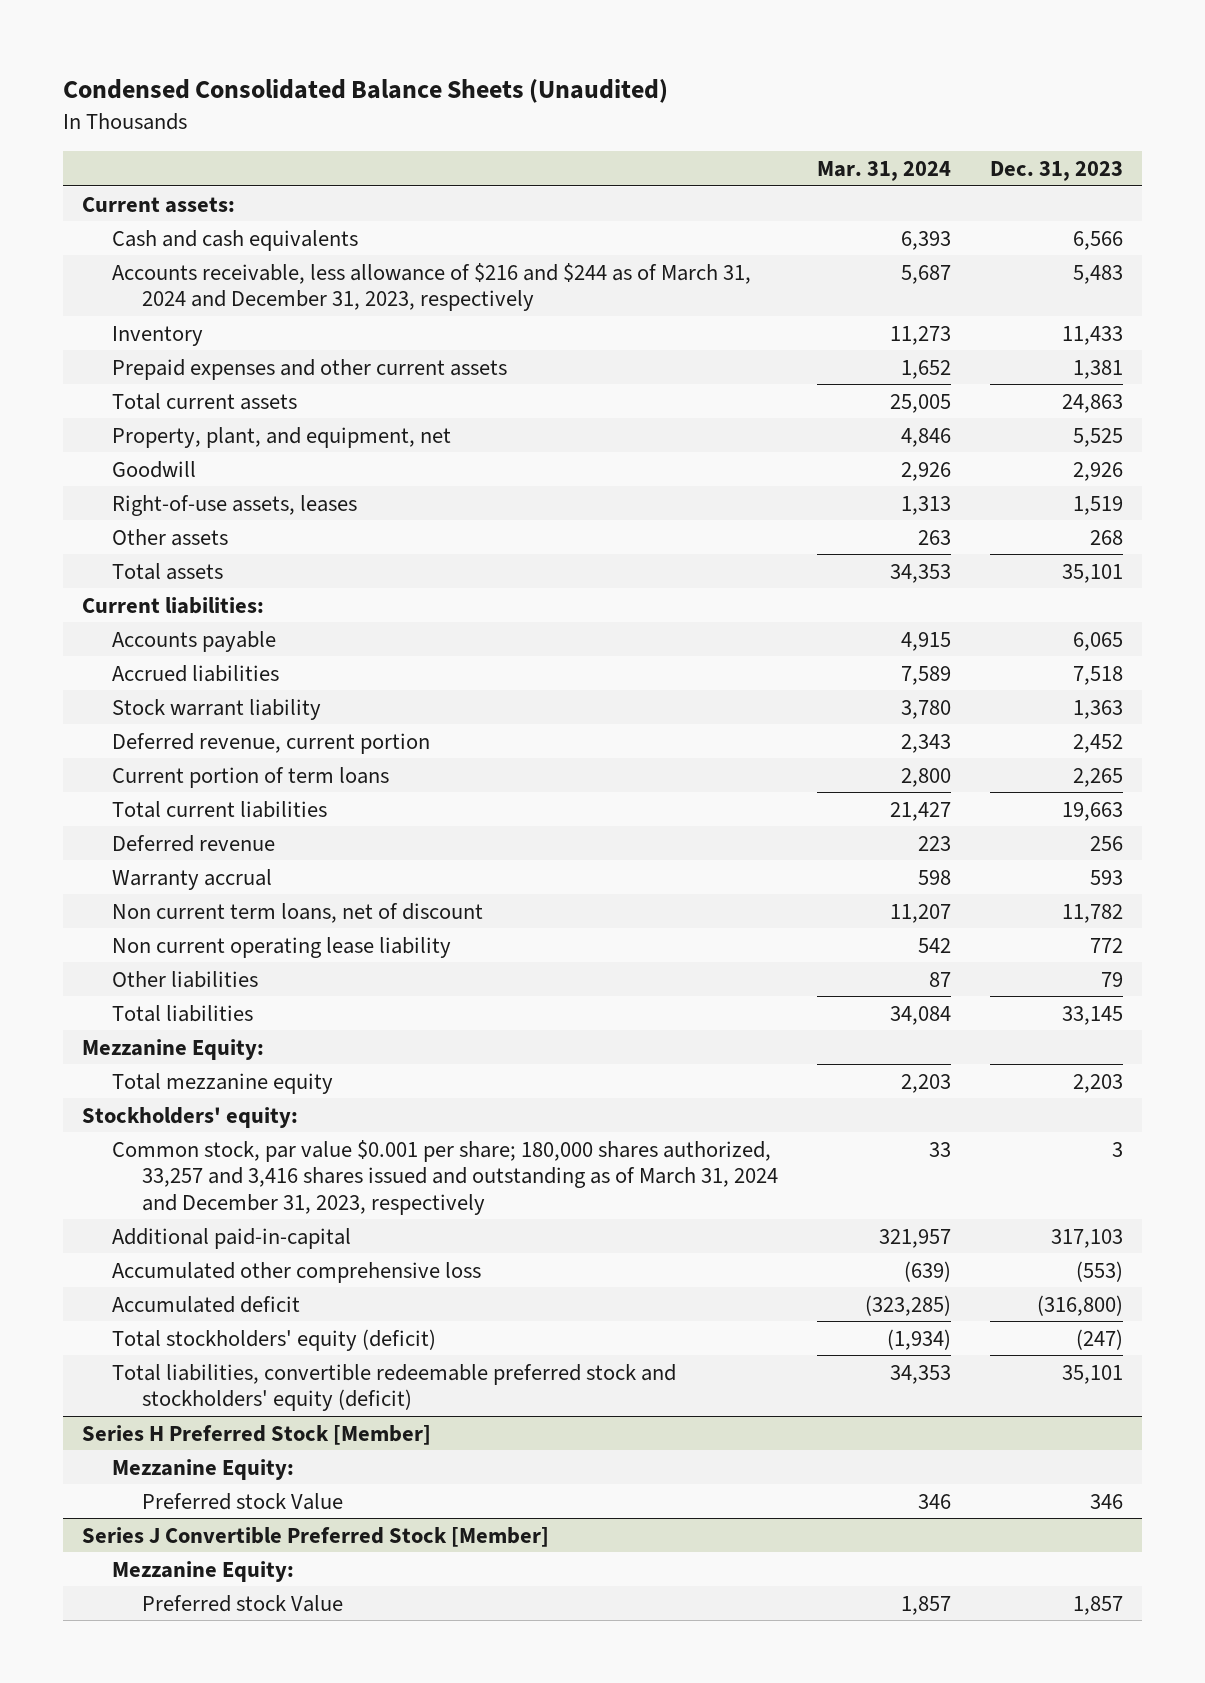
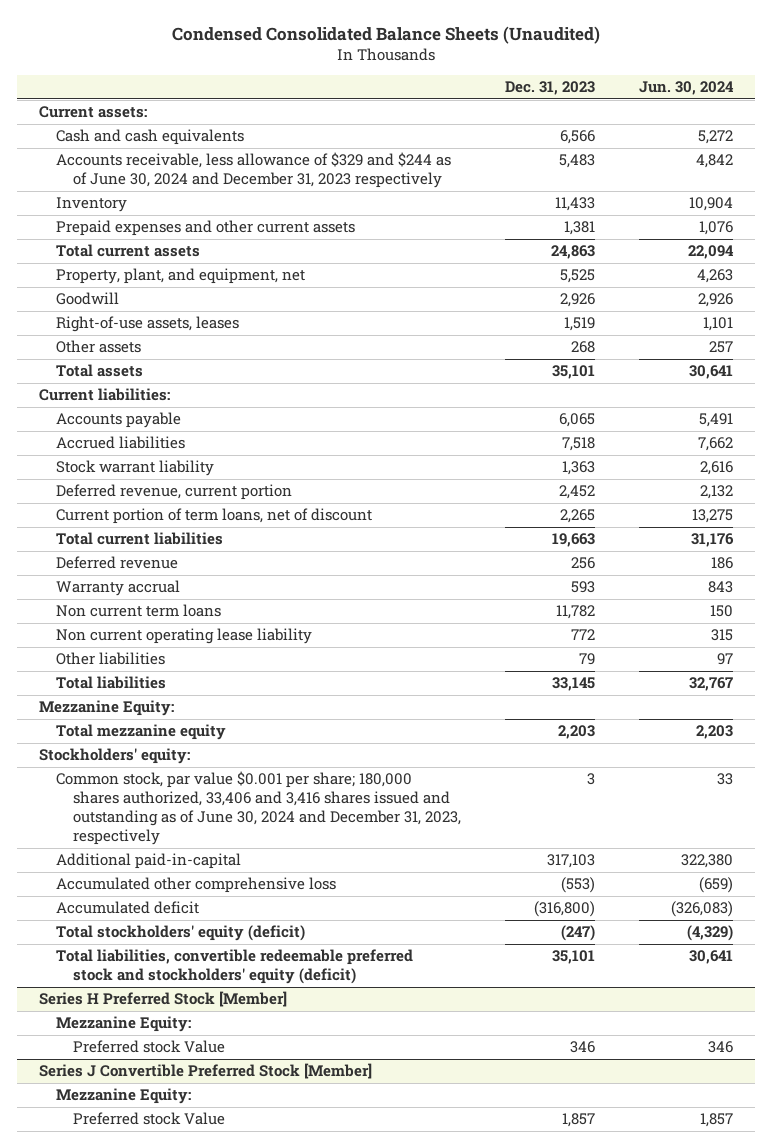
[816,161,951,182] Mar. 31, 2024 -> none
none -> [638,81,734,96] Jun. 30, 2024
[112,262,752,312] Accounts receivable, less allowance of $216 and $244 as of March 31, 2024 and December 31, 2023, respectively -> [55,152,451,189] Accounts receivable, less allowance of $329 and $244 as of June 30, 2024 and December 31, 2023 respectively
[112,766,390,788] Current portion of term loans -> [55,508,372,525] Current portion of term loans, net of discount
[112,902,484,923] Non current term loans, net of discount -> [55,604,221,618] Non current term loans
[112,1139,779,1215] Common stock, par value $0.001 per share; 180,000 shares authorized, 33,257 and 3,416 shares issued and outstanding as of March 31, 2024 and December 31, 2023, respectively -> [55,771,461,846] Common stock, par value $0.001 per share; 180,000 shares authorized, 33,406 and 3,416 shares issued and outstanding as of June 30, 2024 and December 31, 2023, respectively

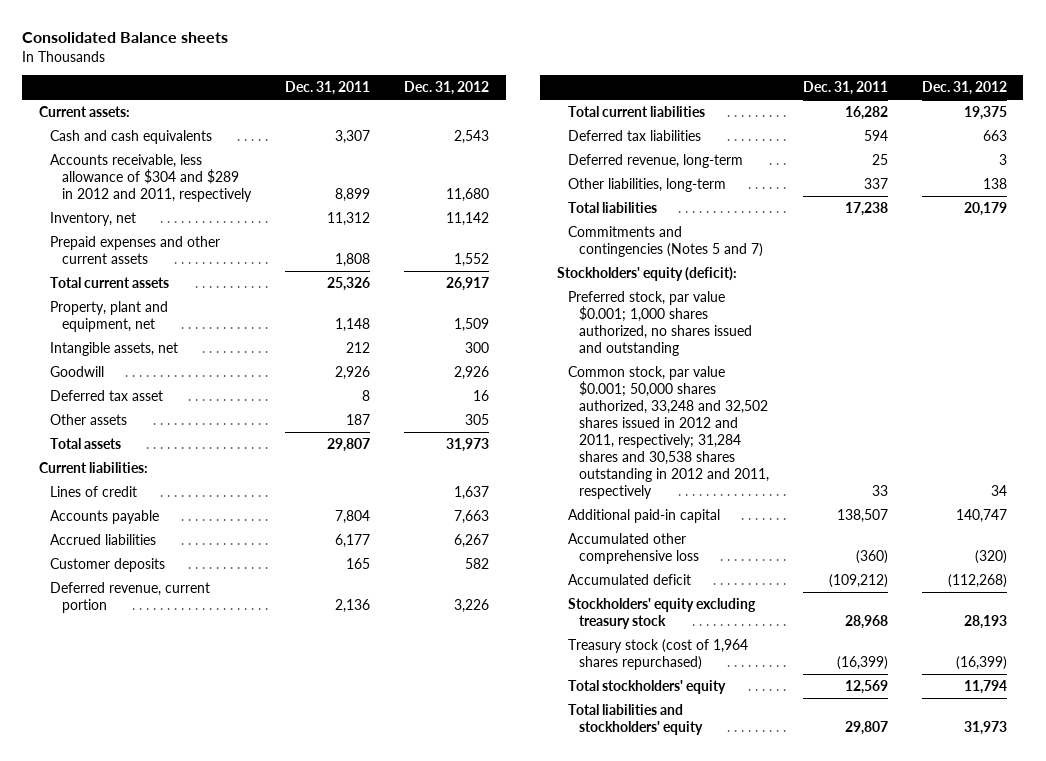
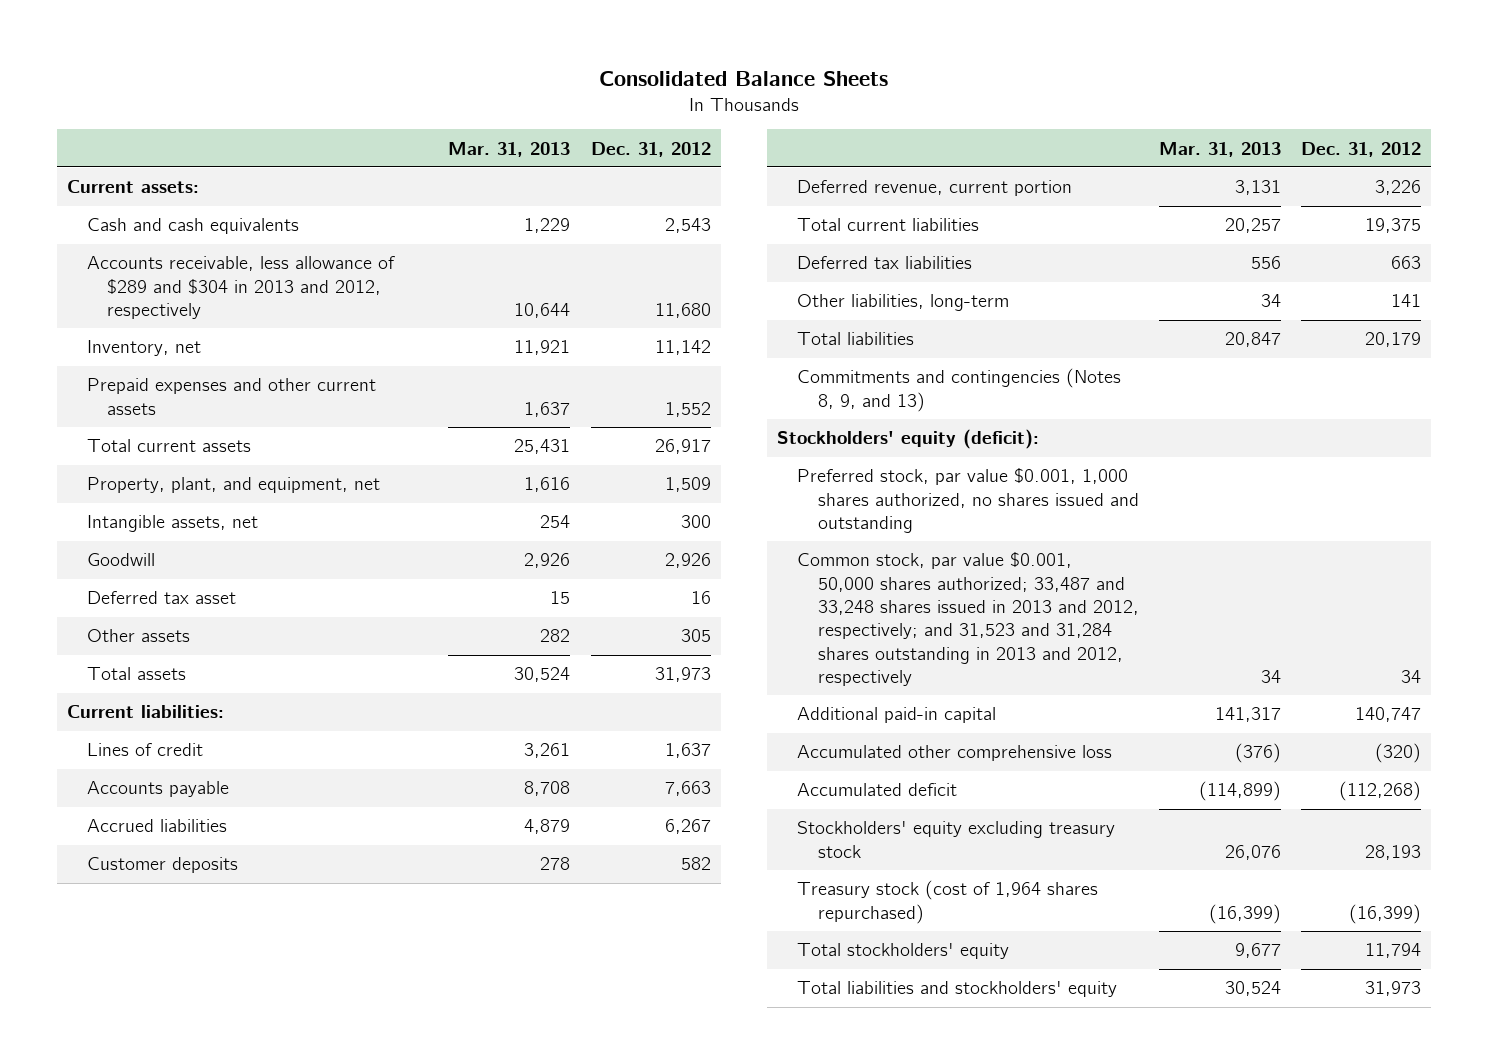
[22,32,229,44] Consolidated Balance sheets -> [598,70,888,86] Consolidated Balance Sheets
[285,81,371,96] Dec. 31, 2011 -> none
none -> [448,141,571,157] Mar. 31, 2013
[50,153,252,202] Accounts receivable, less allowance of $304 and $289 in 2012 and 2011, respectively -> [86,256,395,319] Accounts receivable, less allowance of $289 and $304 in 2013 and 2012, respectively
[50,300,169,332] Property, plant and equipment, net -> [86,477,380,494] Property, plant, and equipment, net
[567,153,743,168] Deferred revenue, long-term -> none
[982,177,1007,189] 138 -> [1391,294,1422,308] 141
[567,225,763,257] Commitments and contingencies (Notes 5 and 7) -> [797,368,1122,412] Commitments and contingencies (Notes 8, 9, and 13)
[567,290,752,356] Preferred stock, par value $0.001; 1,000 shares authorized, no shares issued and outstanding -> [797,468,1139,533] Preferred stock, par value $0.001, 1,000 shares authorized, no shares issued and outstanding
[567,365,769,499] Common stock, par value $0.001; 50,000 shares authorized, 33,248 and 32,502 shares issued in 2012 and 2011, respectively; 31,284 shares and 30,538 shares outstanding in 2012 and 2011, respectively -> [797,552,1139,686] Common stock, par value $0.001, 50,000 shares authorized; 33,487 and 33,248 shares issued in 2013 and 2012, respectively; and 31,523 and 31,284 shares outstanding in 2013 and 2012, respectively

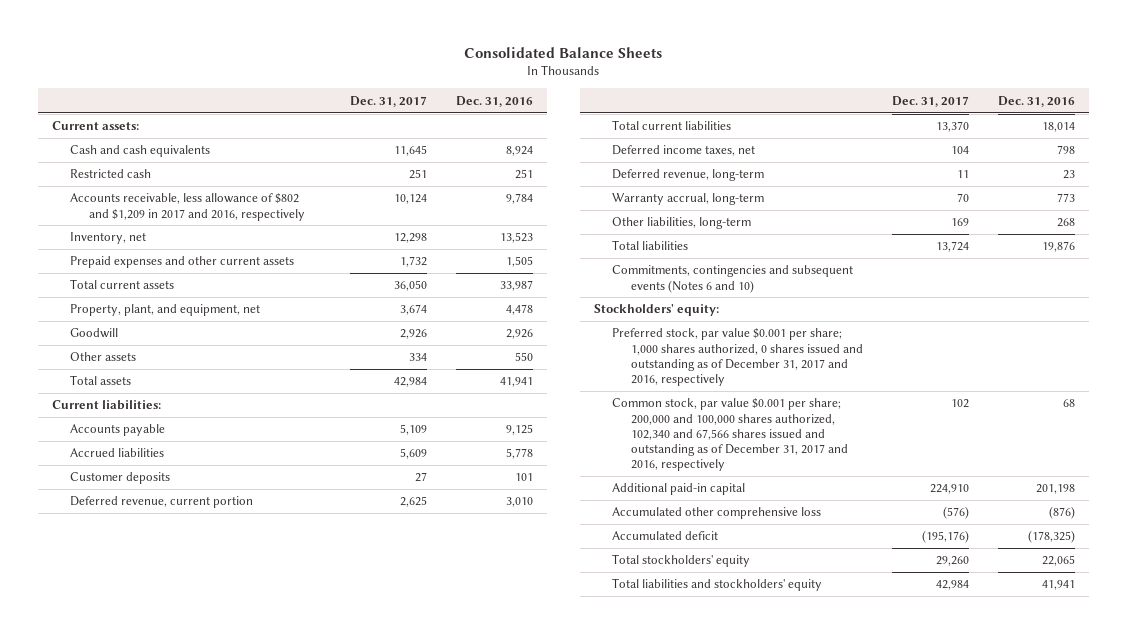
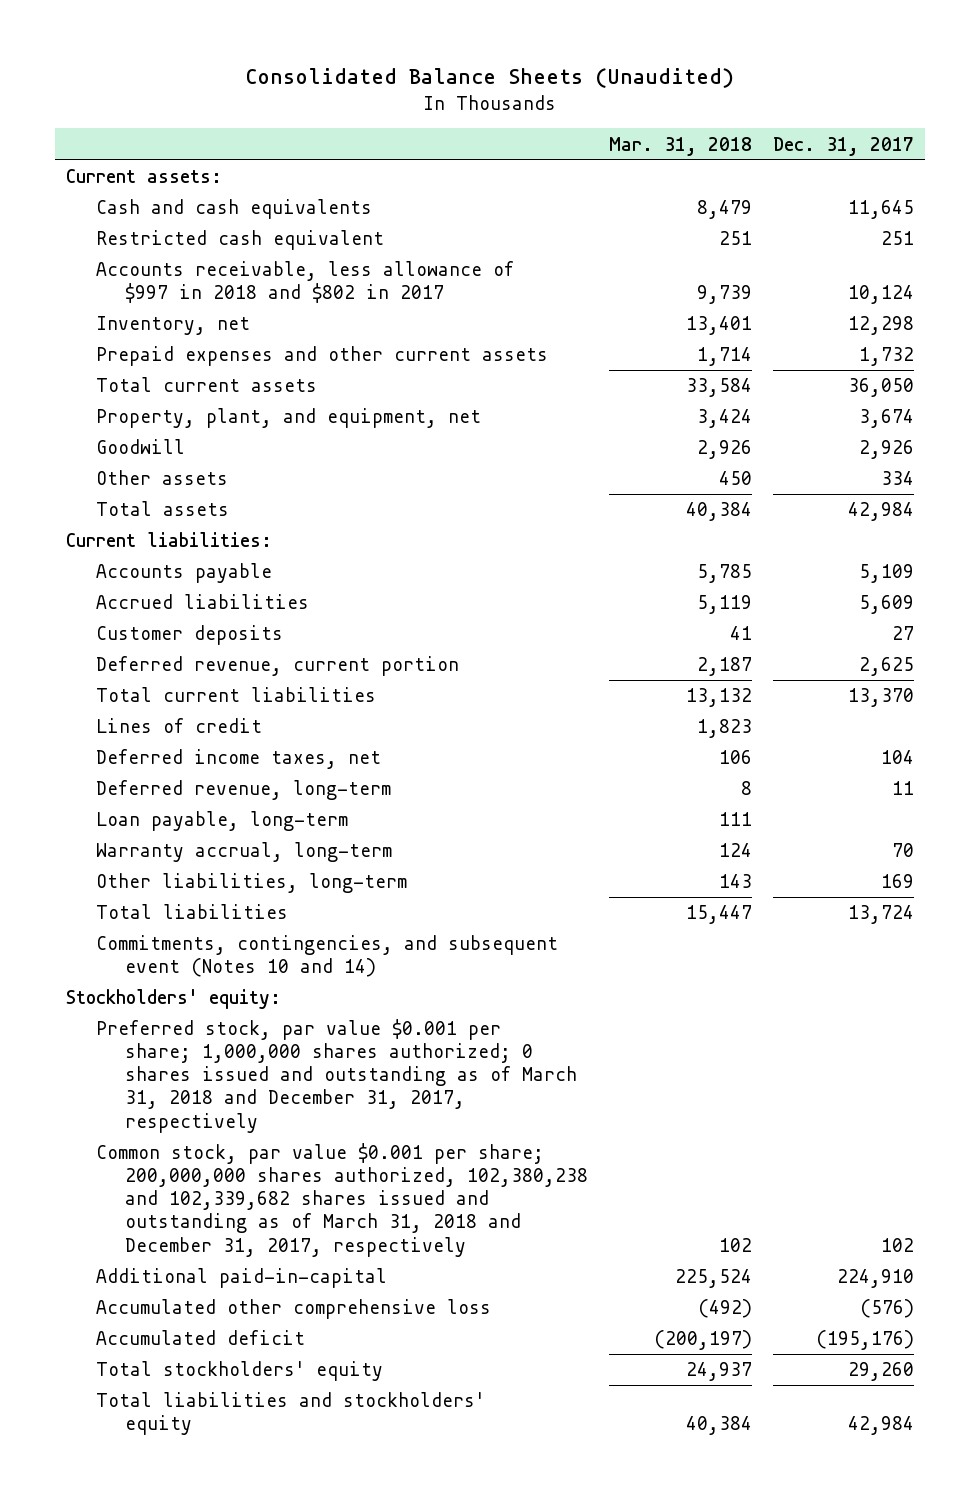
[464,46,663,58] Consolidated Balance Sheets -> [244,68,734,89] Consolidated Balance Sheets (Unaudited)
[455,95,533,107] Dec. 31, 2016 -> none
none -> [609,136,753,156] Mar. 31, 2018
[70,169,152,179] Restricted cash -> [95,230,384,251] Restricted cash equivalent
[70,193,305,221] Accounts receivable, less allowance of $802 and $1,209 in 2017 and 2016, respectively -> [95,261,514,304] Accounts receivable, less allowance of $997 in 2018 and $802 in 2017
none -> [95,718,262,734] Lines of credit
none -> [95,811,348,832] Loan payable, long-term
[612,265,854,293] Commitments, contingencies and subsequent events (Notes 6 and 10) -> [95,935,558,978] Commitments, contingencies, and subsequent event (Notes 10 and 14)
[612,328,863,386] Preferred stock, par value $0.001 per share; 1,000 shares authorized, 0 shares issued and outstanding as of December 31, 2017 and 2016, respectively -> [95,1019,578,1133] Preferred stock, par value $0.001 per share; 1,000,000 shares authorized; 0 shares issued and outstanding as of March 31, 2018 and December 31, 2017, respectively
[612,398,848,471] Common stock, par value $0.001 per share; 200,000 and 100,000 shares authorized, 102,340 and 67,566 shares issued and outstanding as of December 31, 2017 and 2016, respectively -> [95,1143,589,1257] Common stock, par value $0.001 per share; 200,000,000 shares authorized, 102,380,238 and 102,339,682 shares issued and outstanding as of March 31, 2018 and December 31, 2017, respectively
[612,483,746,496] Additional paid-in capital -> [95,1268,387,1289] Additional paid-in-capital

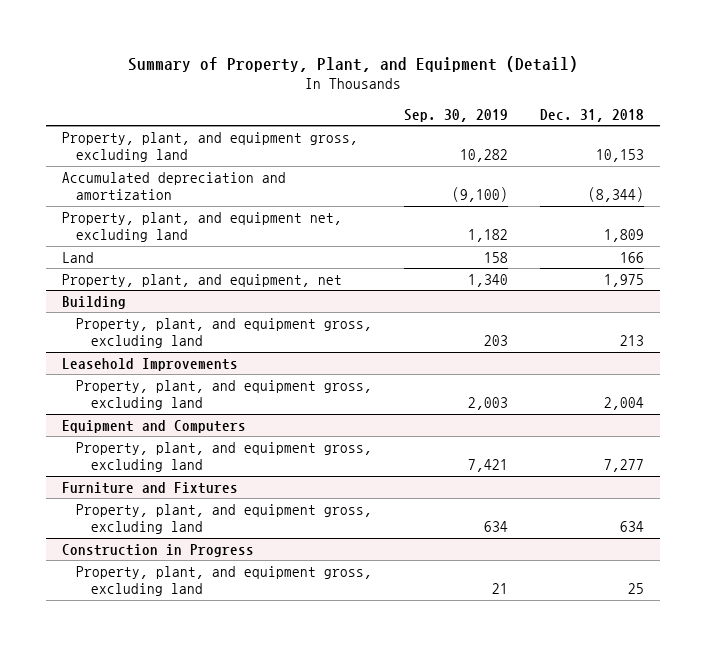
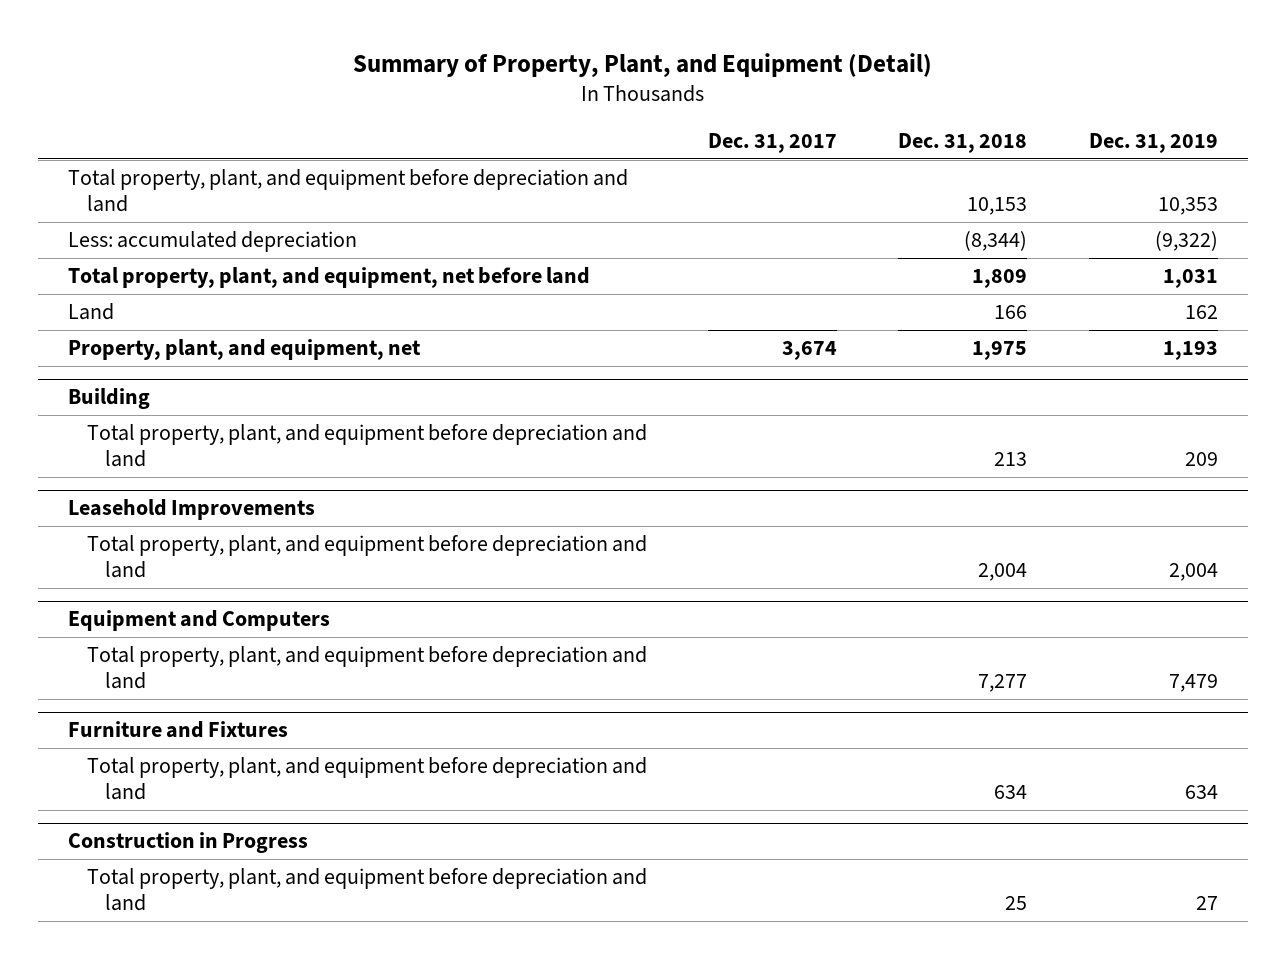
[404,108,509,122] Sep. 30, 2019 -> none
none -> [707,132,837,153] Dec. 31, 2017
none -> [1088,132,1218,153] Dec. 31, 2019
[61,131,358,163] Property, plant, and equipment gross, excluding land -> [68,169,629,213] Total property, plant, and equipment before depreciation and land
[61,171,286,201] Accumulated depreciation and amortization -> [68,231,358,253] Less: accumulated depreciation
[61,211,342,243] Property, plant, and equipment net, excluding land -> [68,267,591,289] Total property, plant, and equipment, net before land
[76,317,373,349] Property, plant, and equipment gross, excluding land -> [86,424,647,468] Total property, plant, and equipment before depreciation and land
[76,379,373,411] Property, plant, and equipment gross, excluding land -> [86,535,647,579] Total property, plant, and equipment before depreciation and land
[76,441,373,473] Property, plant, and equipment gross, excluding land -> [86,646,647,690] Total property, plant, and equipment before depreciation and land
[76,503,373,535] Property, plant, and equipment gross, excluding land -> [86,757,647,801] Total property, plant, and equipment before depreciation and land
[76,565,373,597] Property, plant, and equipment gross, excluding land -> [86,868,647,912] Total property, plant, and equipment before depreciation and land

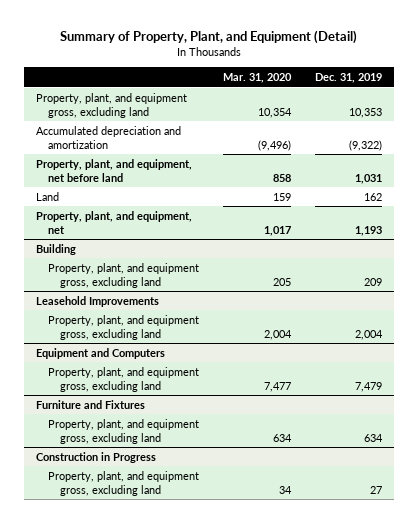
[707,132,837,153] Dec. 31, 2017 -> none
[898,132,1028,153] Dec. 31, 2018 -> none
none -> [223,72,293,83] Mar. 31, 2020
[68,169,629,213] Total property, plant, and equipment before depreciation and land -> [35,92,187,118] Property, plant, and equipment gross, excluding land
[68,231,358,253] Less: accumulated depreciation -> [35,125,181,149] Accumulated depreciation and amortization
[68,267,591,289] Total property, plant, and equipment, net before land -> [35,158,192,182] Property, plant, and equipment, net before land
[86,424,647,468] Total property, plant, and equipment before depreciation and land -> [47,262,199,288] Property, plant, and equipment gross, excluding land
[86,535,647,579] Total property, plant, and equipment before depreciation and land -> [47,314,199,340] Property, plant, and equipment gross, excluding land
[86,646,647,690] Total property, plant, and equipment before depreciation and land -> [47,366,199,392] Property, plant, and equipment gross, excluding land
[86,757,647,801] Total property, plant, and equipment before depreciation and land -> [47,418,199,444] Property, plant, and equipment gross, excluding land
[86,868,647,912] Total property, plant, and equipment before depreciation and land -> [47,470,199,496] Property, plant, and equipment gross, excluding land

